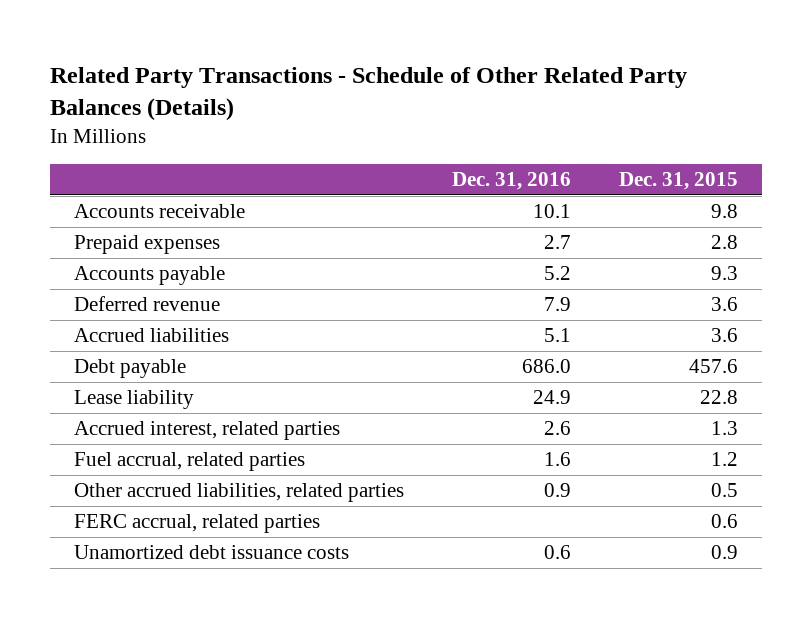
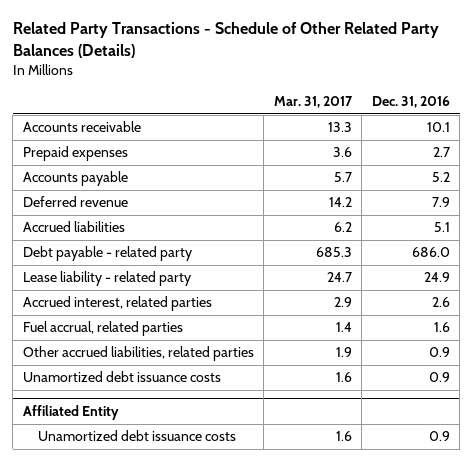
[618,171,738,190] Dec. 31, 2015 -> none
none -> [273,96,353,109] Mar. 31, 2017
[74,359,187,379] Debt payable -> [22,246,192,262] Debt payable - related party
[74,390,195,410] Lease liability -> [22,271,191,287] Lease liability - related party
[74,514,321,534] FERC accrual, related parties -> none
[543,545,571,560] 0.6 -> [428,372,450,383] 0.9
none -> [22,405,119,421] Affiliated Entity
none -> [38,430,237,442] Unamortized debt issuance costs

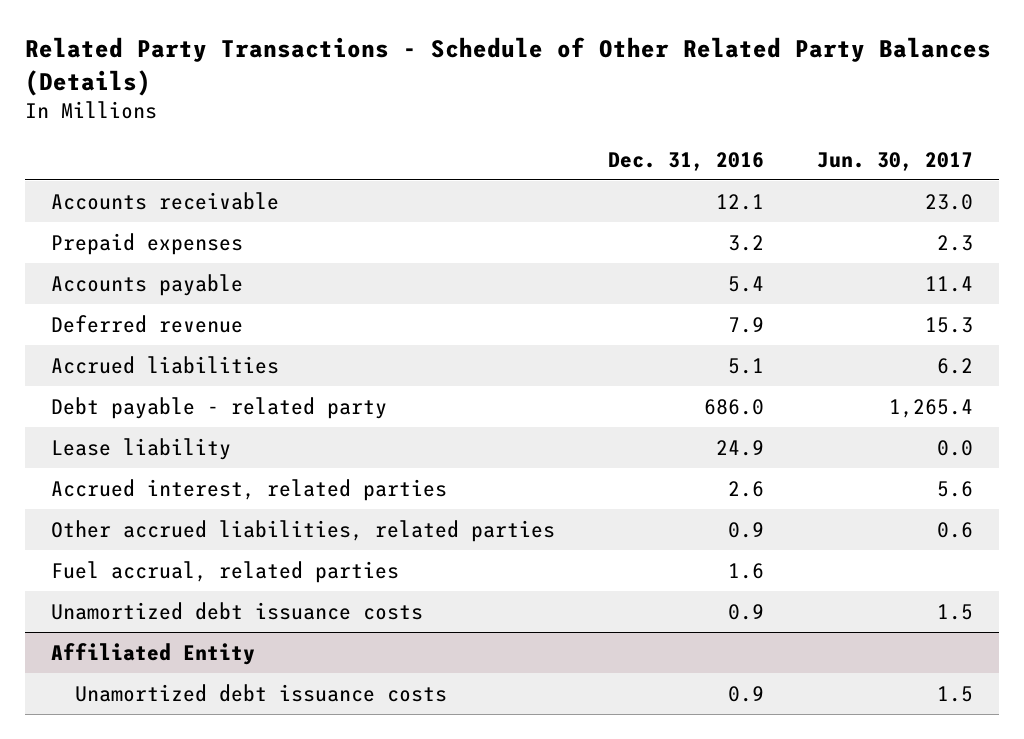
[273,96,353,109] Mar. 31, 2017 -> none
none -> [816,151,973,171] Jun. 30, 2017
[426,122,450,133] 10.1 -> [715,193,764,210] 12.1
[432,147,450,158] 2.7 -> [727,234,764,251] 3.2
[431,172,450,183] 5.2 -> [727,275,764,292] 5.4
[22,271,191,287] Lease liability - related party -> [51,437,232,460] Lease liability
[22,321,183,337] Fuel accrual, related parties -> [51,560,400,583] Fuel accrual, related parties

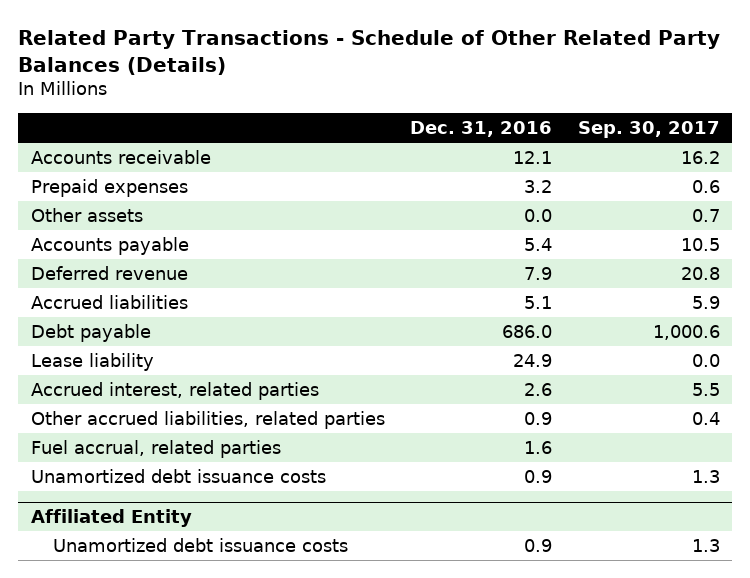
[816,151,973,171] Jun. 30, 2017 -> none
none -> [577,120,720,138] Sep. 30, 2017
none -> [30,208,143,223] Other assets
[51,396,388,419] Debt payable - related party -> [30,324,151,343] Debt payable

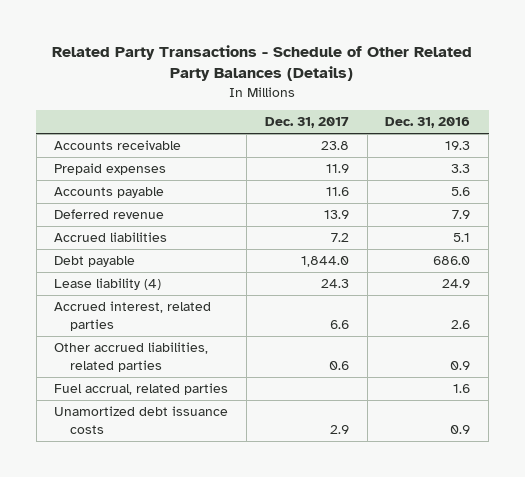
[577,120,720,138] Sep. 30, 2017 -> none
none -> [264,117,349,129] Dec. 31, 2017
[30,208,143,223] Other assets -> none
[513,151,553,165] 12.1 -> [445,141,471,151] 19.3
[524,180,553,194] 3.2 -> [451,164,471,174] 3.3
[524,238,553,252] 5.4 -> [451,187,471,197] 5.6
[30,353,154,372] Lease liability -> [54,278,162,291] Lease liability (4)
[30,509,192,528] Affiliated Entity -> none
[53,538,349,553] Unamortized debt issuance costs -> none

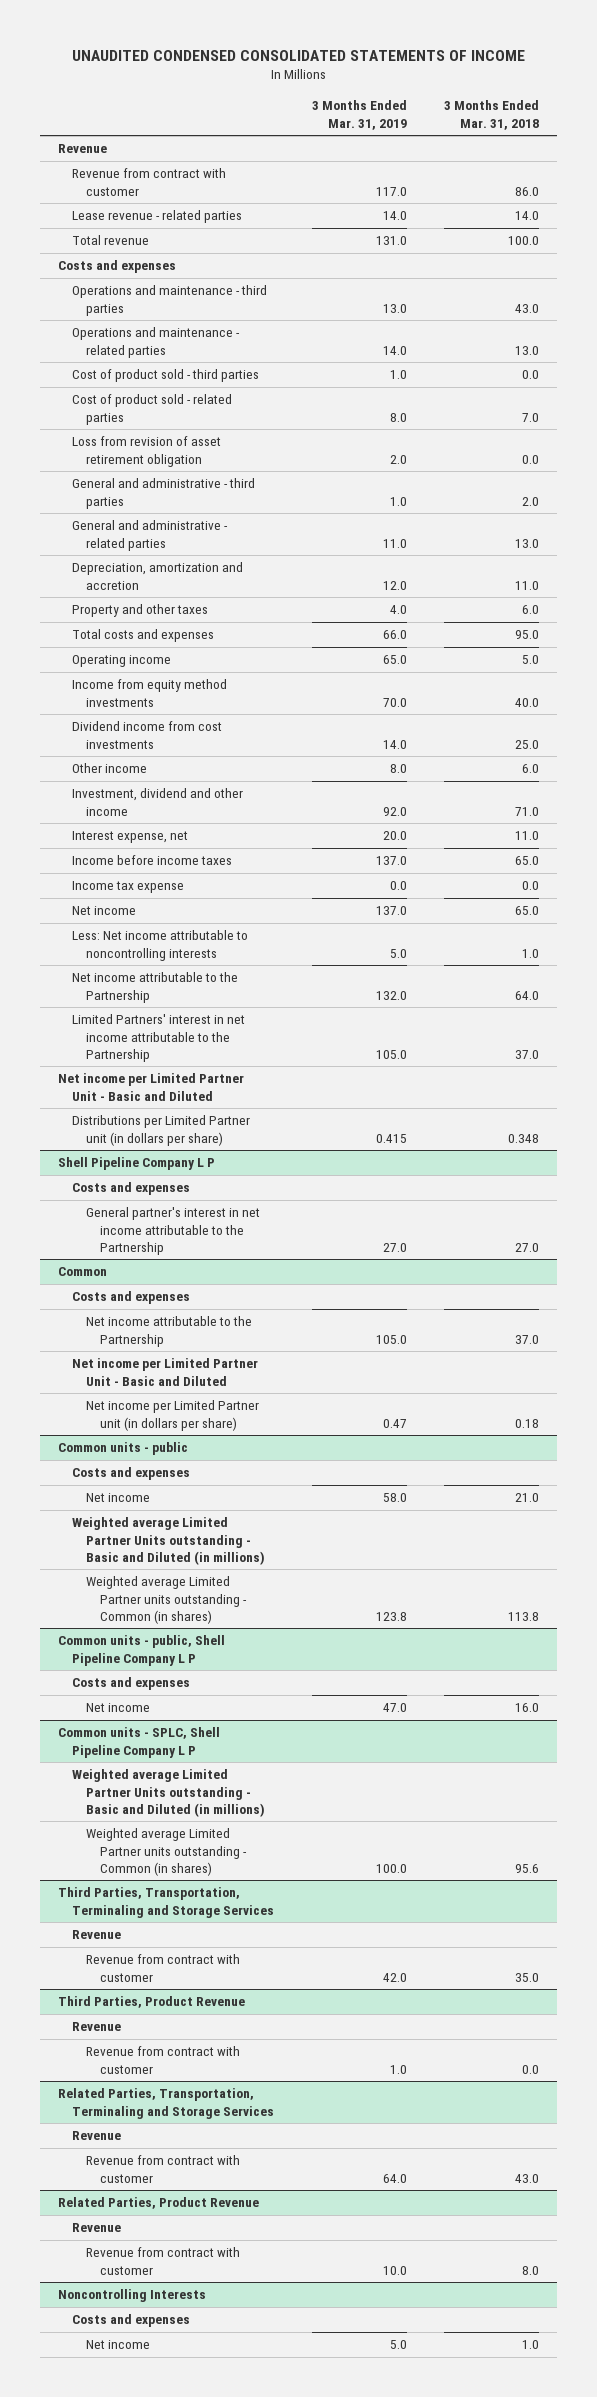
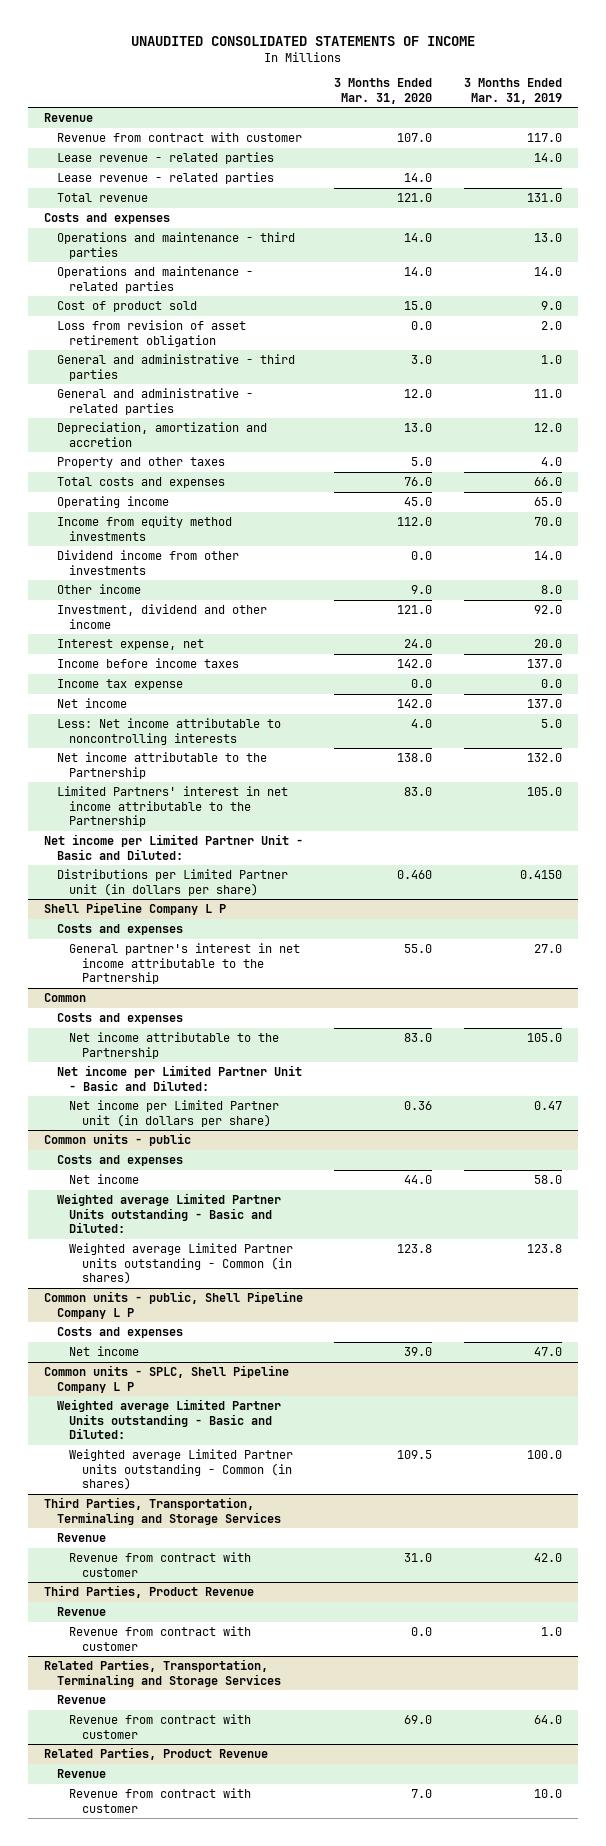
[71,50,525,62] UNAUDITED CONDENSED CONSOLIDATED STATEMENTS OF INCOME -> [130,35,475,46] UNAUDITED CONSOLIDATED STATEMENTS OF INCOME
[443,100,539,130] 3 Months Ended Mar. 31, 2018 -> none
none -> [334,78,433,104] 3 Months Ended Mar. 31, 2020
none -> [56,172,274,185] Lease revenue - related parties
[72,394,233,425] Cost of product sold - related parties -> none
[72,369,260,383] Cost of product sold - third parties -> [56,301,197,313] Cost of product sold
[389,370,407,380] 1.0 -> [540,301,562,311] 9.0
[72,721,223,749] Dividend income from cost investments -> [56,550,239,575] Dividend income from other investments
[58,1073,245,1101] Net income per Limited Partner Unit - Basic and Diluted -> [43,834,303,860] Net income per Limited Partner Unit - Basic and Diluted:
[375,1133,407,1143] 0.415 -> [519,870,562,880] 0.4150
[72,1358,259,1386] Net income per Limited Partner Unit - Basic and Diluted -> [56,1065,302,1091] Net income per Limited Partner Unit - Basic and Diluted:
[72,1517,266,1565] Weighted average Limited Partner Units outstanding - Basic and Diluted (in millions) -> [56,1193,281,1234] Weighted average Limited Partner Units outstanding - Basic and Diluted:
[72,1769,266,1817] Weighted average Limited Partner Units outstanding - Basic and Diluted (in millions) -> [56,1399,281,1440] Weighted average Limited Partner Units outstanding - Basic and Diluted:
[58,2289,207,2303] Noncontrolling Interests -> none
[72,2314,191,2328] Costs and expenses -> none
[86,2340,151,2350] Net income -> none

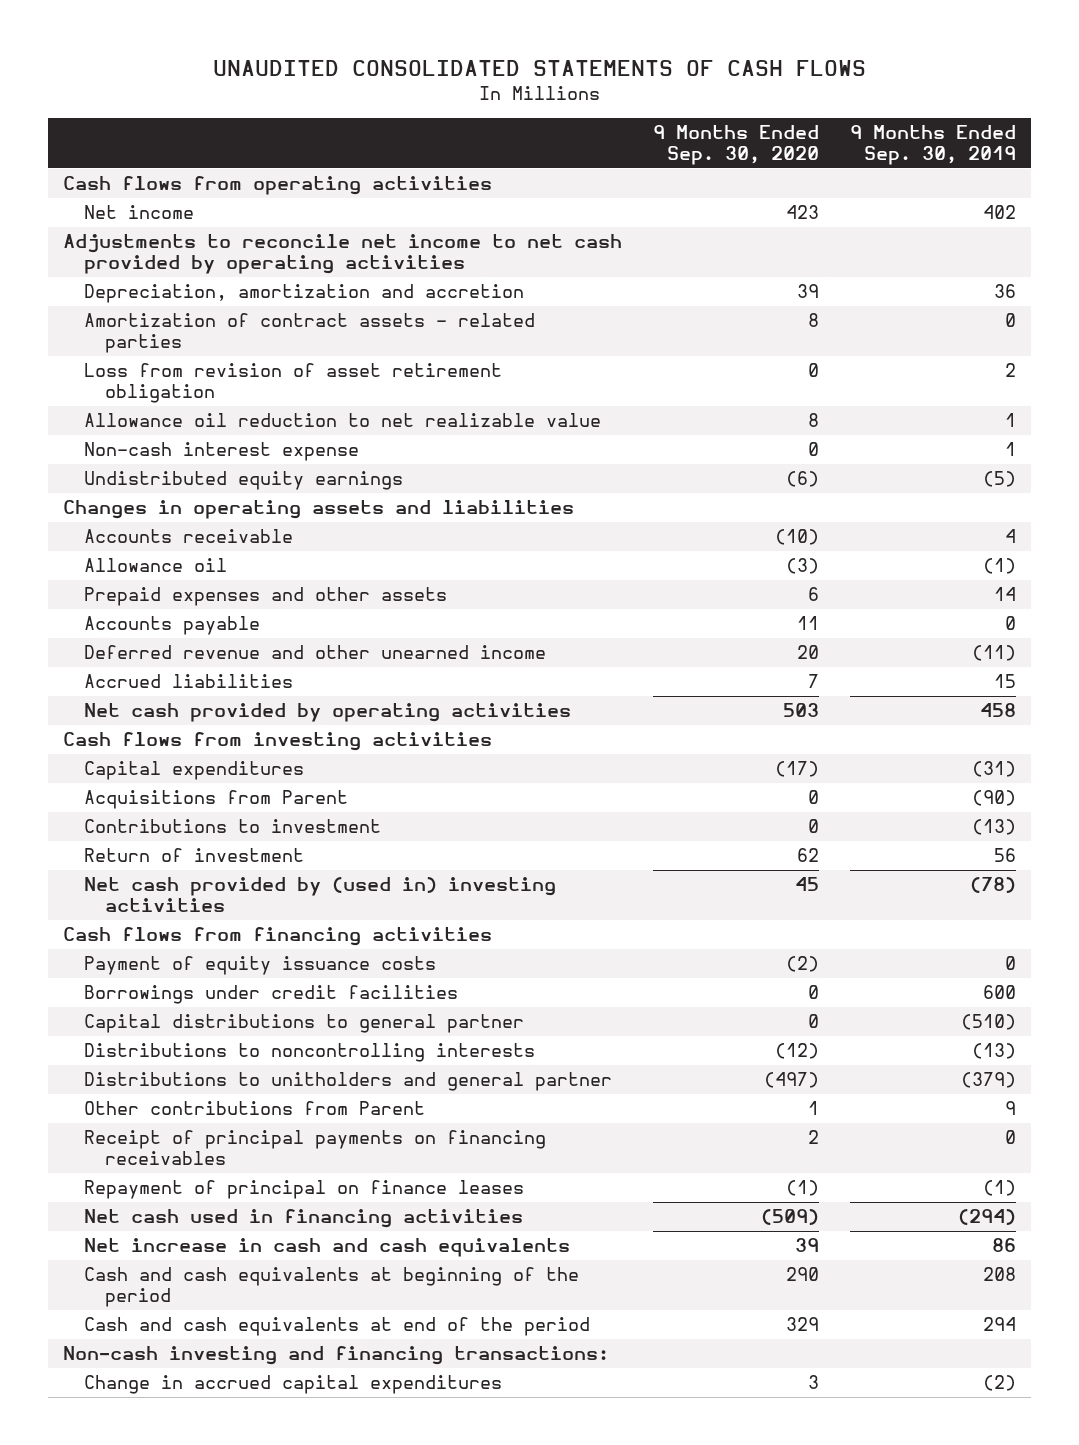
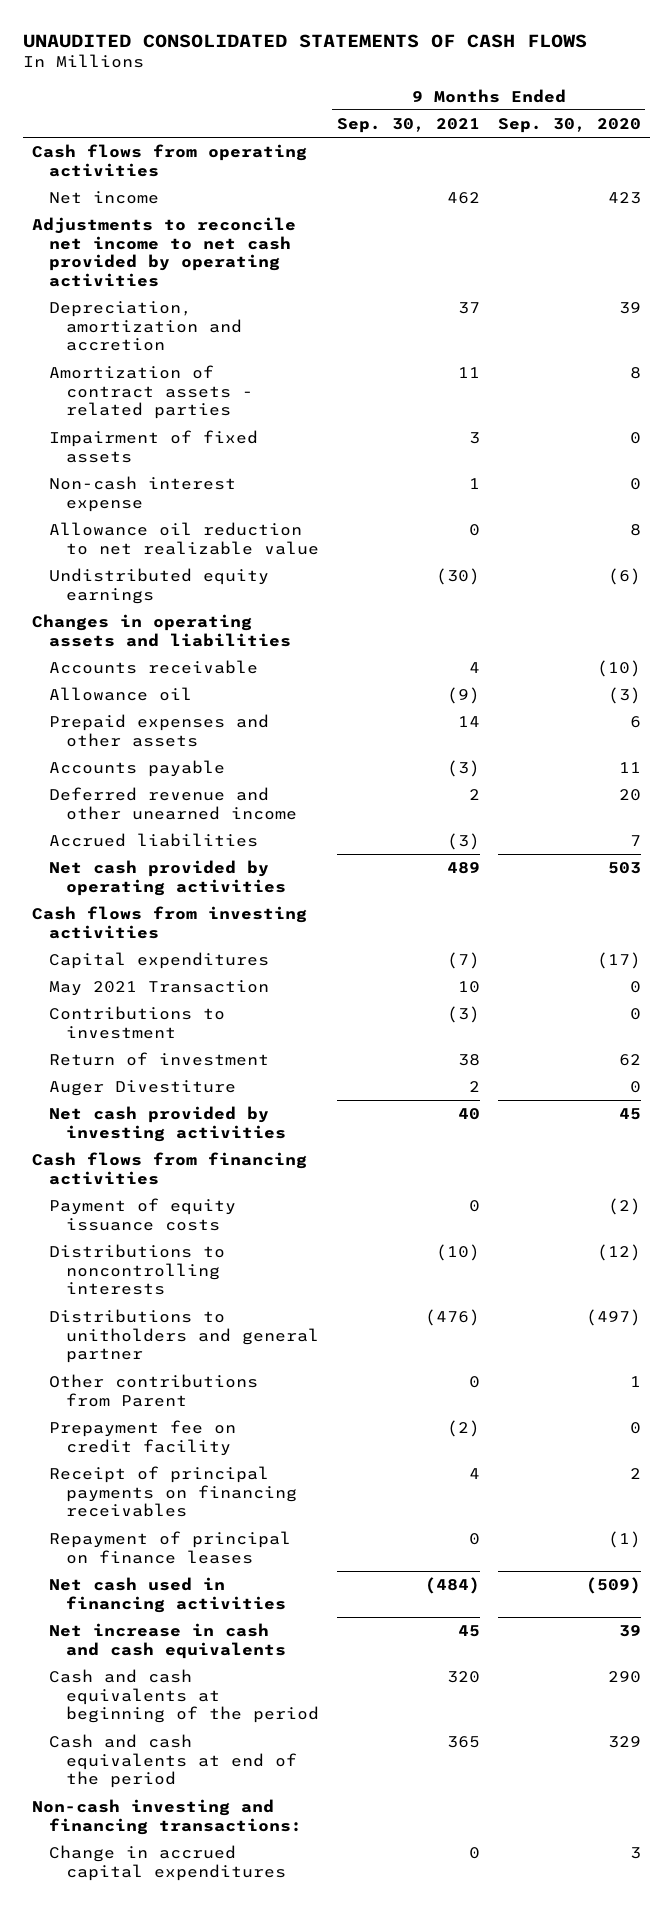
[850,125,1017,165] 9 Months Ended Sep. 30, 2019 -> none
none -> [336,117,480,133] Sep. 30, 2021
[84,363,503,404] Loss from revision of asset retirement obligation -> none
none -> [48,430,258,463] Impairment of fixed assets
[84,413,602,428] Allowance oil reduction to net realizable value -> [48,522,320,555] Allowance oil reduction to net realizable value
[84,790,349,810] Acquisitions from Parent -> none
none -> [48,980,269,997] May 2021 Transaction
none -> [48,1080,236,1097] Auger Divestiture
[84,877,557,913] Net cash provided by (used in) investing activities -> [48,1106,287,1142] Net cash provided by investing activities
[84,985,459,1005] Borrowings under credit facilities -> none
[84,1014,525,1034] Capital distributions to general partner -> none
none -> [48,1420,236,1456] Prepayment fee on credit facility

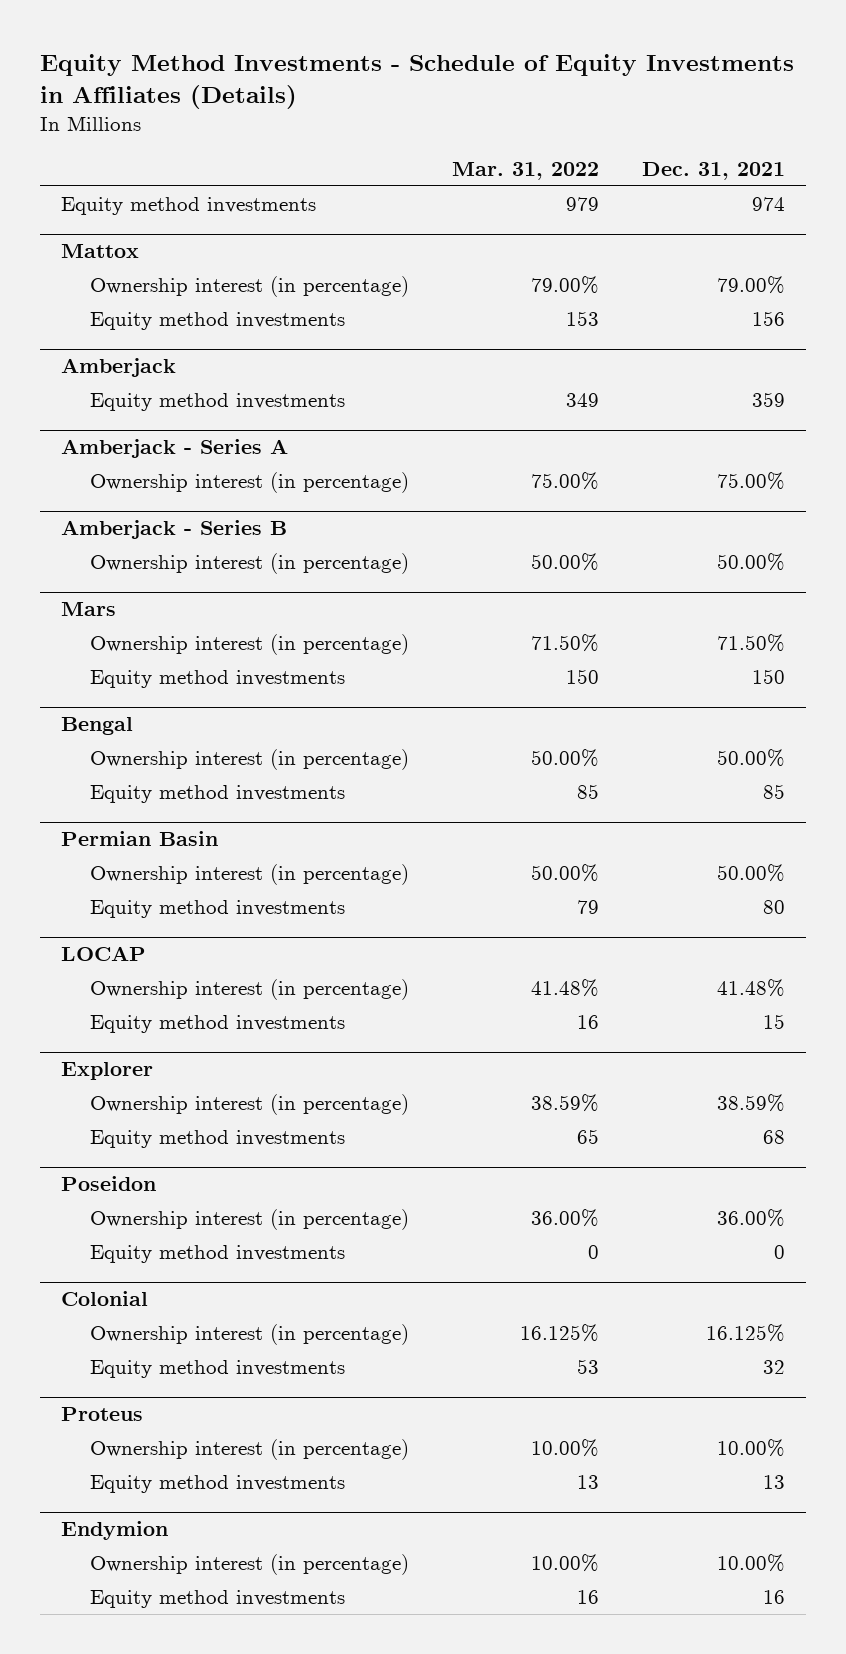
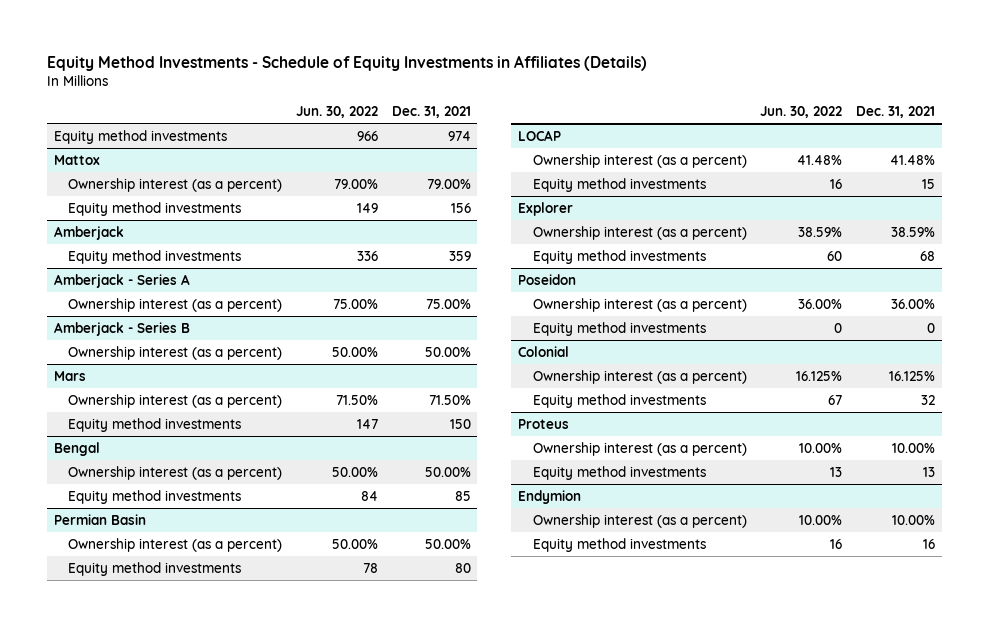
[452,161,600,180] Mar. 31, 2022 -> none
none -> [295,106,378,119] Jun. 30, 2022
[90,275,410,297] Ownership interest (in percentage) -> [68,177,283,192] Ownership interest (as a percent)
[90,471,410,493] Ownership interest (in percentage) -> [68,297,283,312] Ownership interest (as a percent)
[90,552,410,574] Ownership interest (in percentage) -> [68,345,283,360] Ownership interest (as a percent)
[90,633,410,655] Ownership interest (in percentage) -> [68,393,283,408] Ownership interest (as a percent)
[90,748,410,770] Ownership interest (in percentage) -> [68,465,283,480] Ownership interest (as a percent)
[90,863,410,885] Ownership interest (in percentage) -> [68,537,283,552] Ownership interest (as a percent)
[90,978,410,1000] Ownership interest (in percentage) -> [532,153,747,168] Ownership interest (as a percent)
[90,1093,410,1115] Ownership interest (in percentage) -> [532,225,747,240] Ownership interest (as a percent)
[90,1208,410,1230] Ownership interest (in percentage) -> [532,297,747,312] Ownership interest (as a percent)
[90,1323,410,1345] Ownership interest (in percentage) -> [532,369,747,384] Ownership interest (as a percent)
[90,1438,410,1460] Ownership interest (in percentage) -> [532,441,747,456] Ownership interest (as a percent)
[90,1553,410,1575] Ownership interest (in percentage) -> [532,513,747,528] Ownership interest (as a percent)

